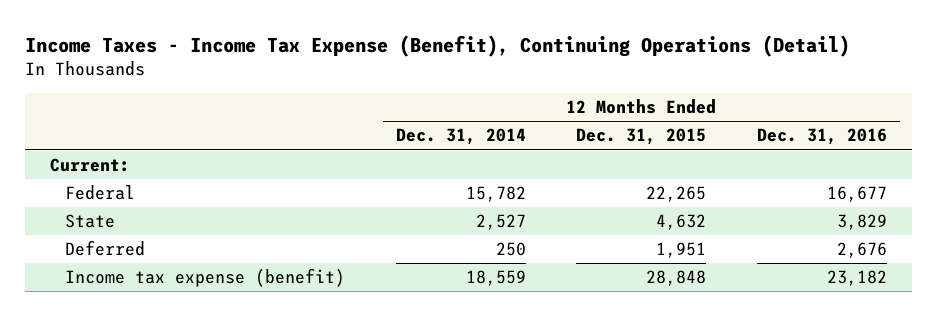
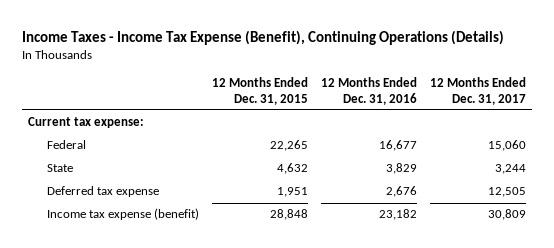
[24,34,850,57] Income Taxes - Income Tax Expense (Benefit), Continuing Operations (Detail) -> [21,29,504,45] Income Taxes - Income Tax Expense (Benefit), Continuing Operations (Details)
[395,128,526,146] Dec. 31, 2014 -> none
none -> [429,76,526,105] 12 Months Ended Dec. 31, 2017
[49,158,130,173] Current: -> [28,117,145,129] Current tax expense:
[65,240,146,257] Deferred -> [46,186,159,198] Deferred tax expense

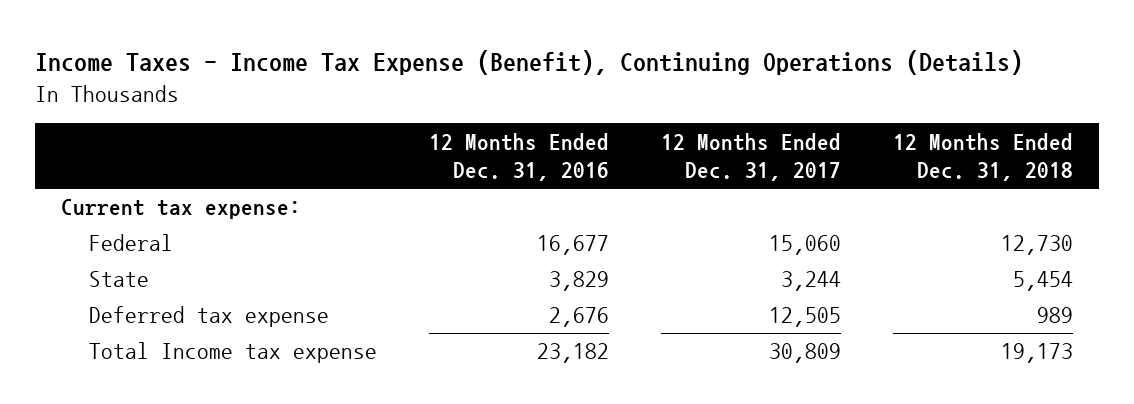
[211,76,308,105] 12 Months Ended Dec. 31, 2015 -> none
none -> [893,132,1074,182] 12 Months Ended Dec. 31, 2018
[46,208,199,221] Income tax expense (benefit) -> [89,342,378,364] Total Income tax expense

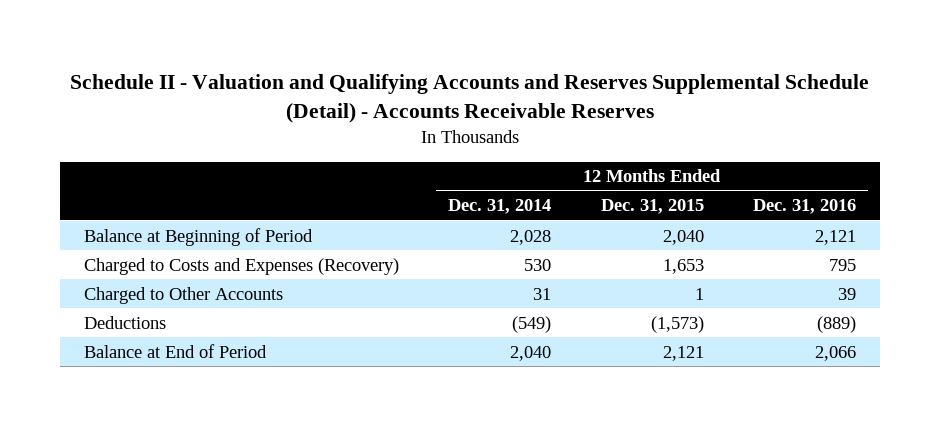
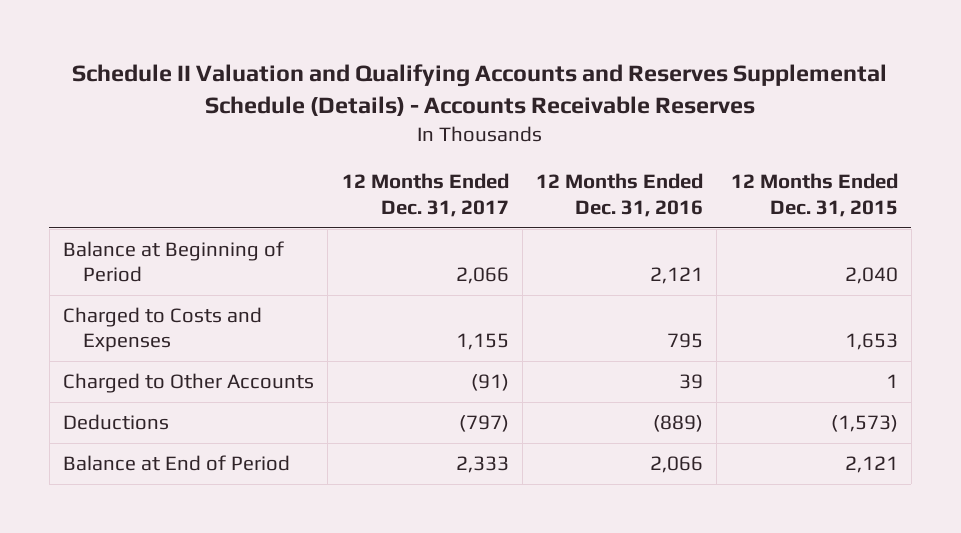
[70,73,870,123] Schedule II - Valuation and Qualifying Accounts and Reserves Supplemental Schedule (Detail) - Accounts Receivable Reserves -> [72,64,888,117] Schedule II Valuation and Qualifying Accounts and Reserves Supplemental Schedule (Details) - Accounts Receivable Reserves
[448,199,552,215] Dec. 31, 2014 -> none
none -> [341,173,509,217] 12 Months Ended Dec. 31, 2017
[84,257,400,275] Charged to Costs and Expenses (Recovery) -> [63,307,263,353] Charged to Costs and Expenses

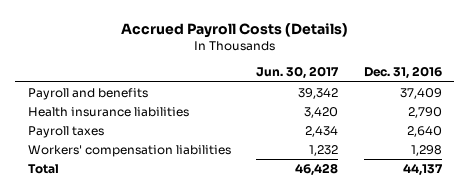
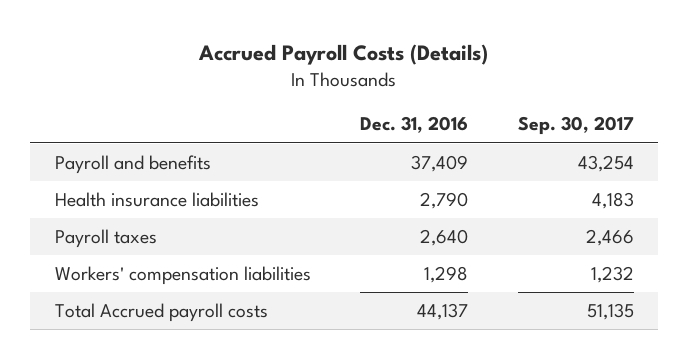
[256,66,340,80] Jun. 30, 2017 -> none
none -> [517,116,634,136] Sep. 30, 2017
[28,164,60,175] Total -> [54,302,268,322] Total Accrued payroll costs

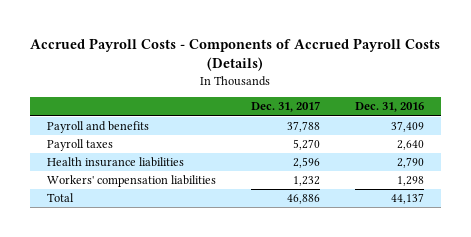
[198,44,489,66] Accrued Payroll Costs (Details) -> [30,37,441,72] Accrued Payroll Costs - Components of Accrued Payroll Costs (Details)
[517,116,634,136] Sep. 30, 2017 -> none
none -> [250,101,320,113] Dec. 31, 2017
[54,191,259,207] Health insurance liabilities -> [47,157,185,168] Health insurance liabilities
[54,302,268,322] Total Accrued payroll costs -> [47,193,75,203] Total

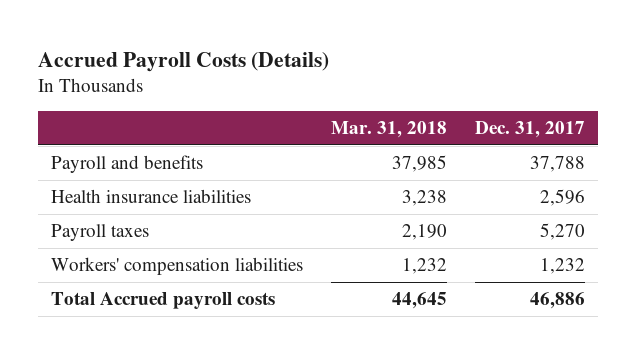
[30,37,441,72] Accrued Payroll Costs - Components of Accrued Payroll Costs (Details) -> [37,51,329,72] Accrued Payroll Costs (Details)
[354,102,424,113] Dec. 31, 2016 -> none
none -> [330,121,447,139] Mar. 31, 2018
[47,139,114,152] Payroll taxes -> [51,224,150,242] Payroll taxes
[47,193,75,203] Total -> [51,292,276,310] Total Accrued payroll costs

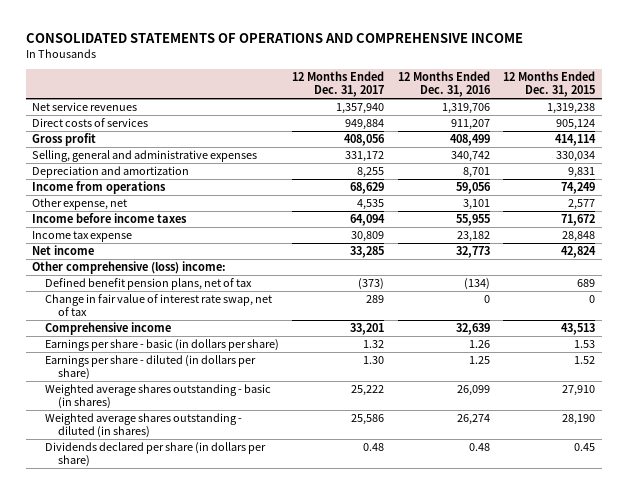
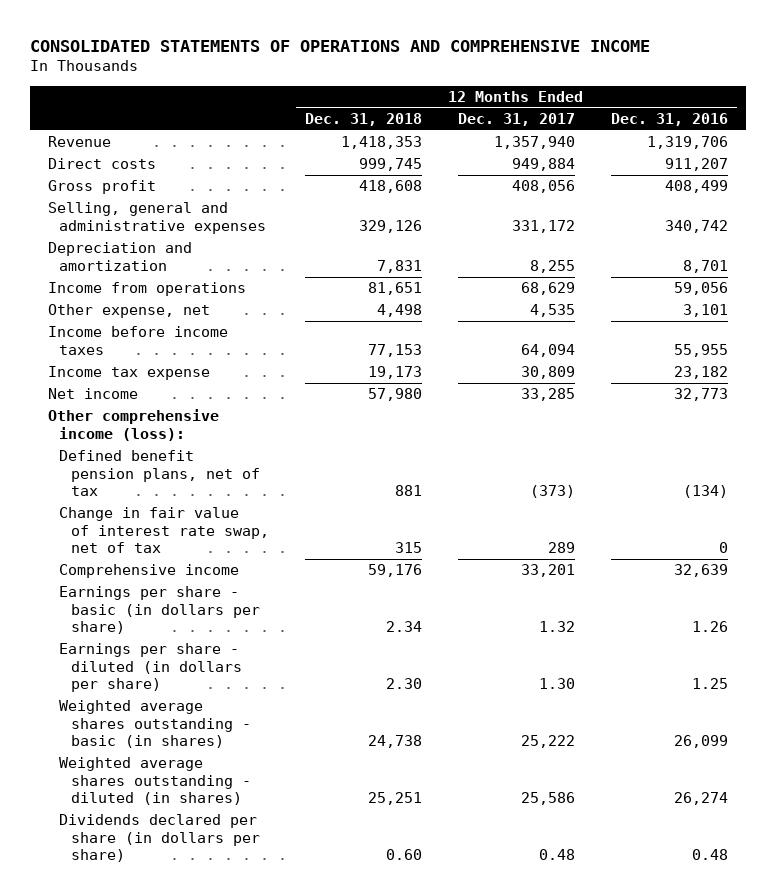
[502,71,595,98] 12 Months Ended Dec. 31, 2015 -> none
none -> [304,113,422,127] Dec. 31, 2018
[32,102,138,112] Net service revenues -> [47,136,111,148] Revenue
[32,118,149,128] Direct costs of services -> [47,158,156,170] Direct costs
[32,261,227,275] Other comprehensive (loss) income: -> [47,409,219,441] Other comprehensive income (loss):

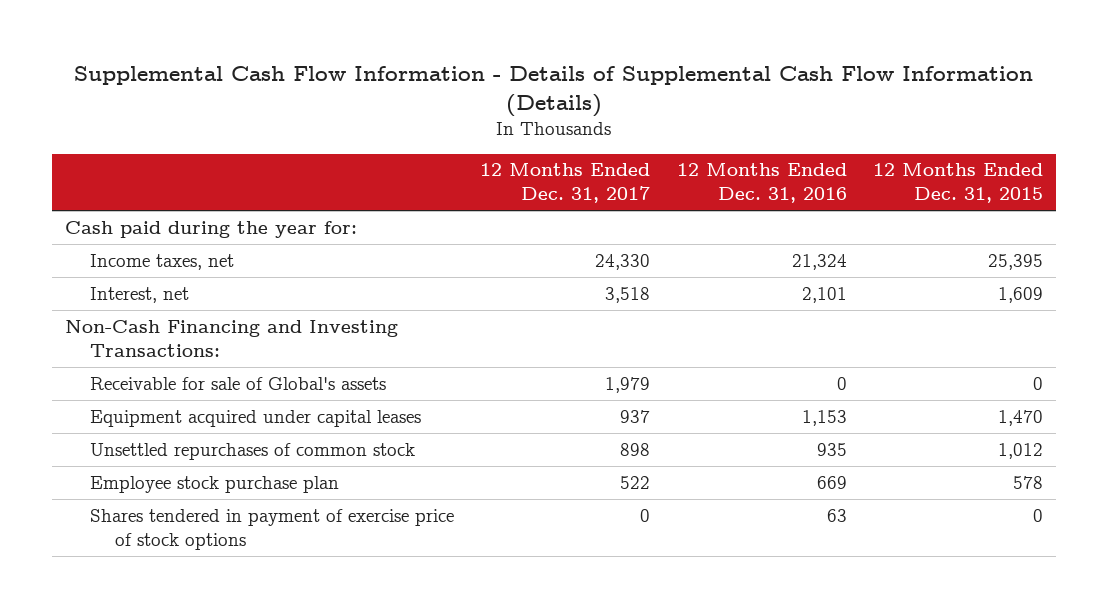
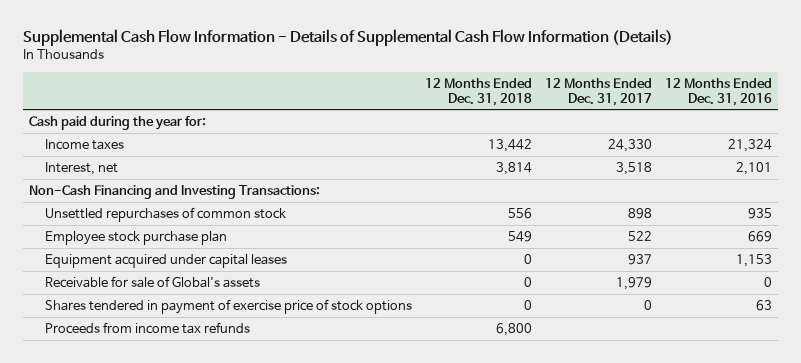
[872,163,1043,204] 12 Months Ended Dec. 31, 2015 -> none
none -> [425,77,533,106] 12 Months Ended Dec. 31, 2018
[89,253,234,270] Income taxes, net -> [45,138,125,150] Income taxes
[89,409,421,427] Equipment acquired under capital leases -> [45,253,288,268] Equipment acquired under capital leases
[89,376,386,390] Receivable for sale of Global's assets -> [45,275,261,288] Receivable for sale of Global's assets
none -> [45,321,251,334] Proceeds from income tax refunds

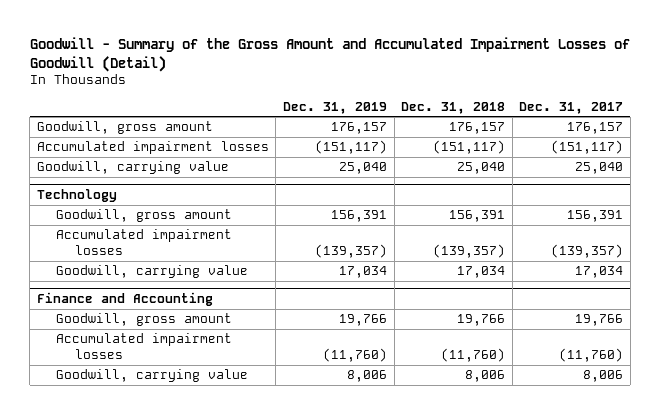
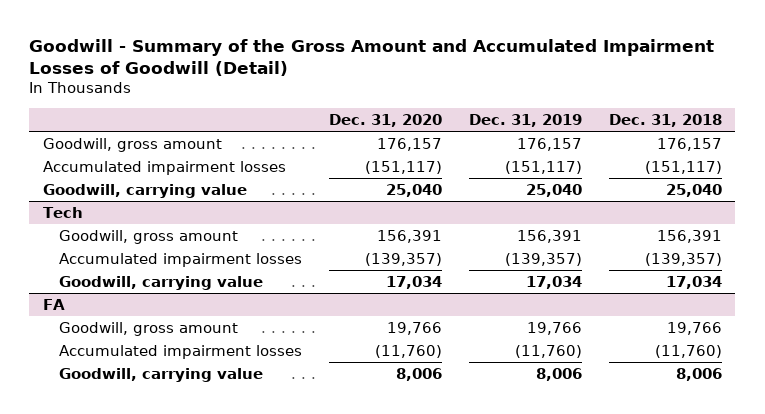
[519,101,624,114] Dec. 31, 2017 -> none
none -> [329,113,443,127] Dec. 31, 2020
[36,189,117,203] Technology -> [42,206,83,218] Tech
[36,292,213,307] Finance and Accounting -> [42,298,65,310] FA

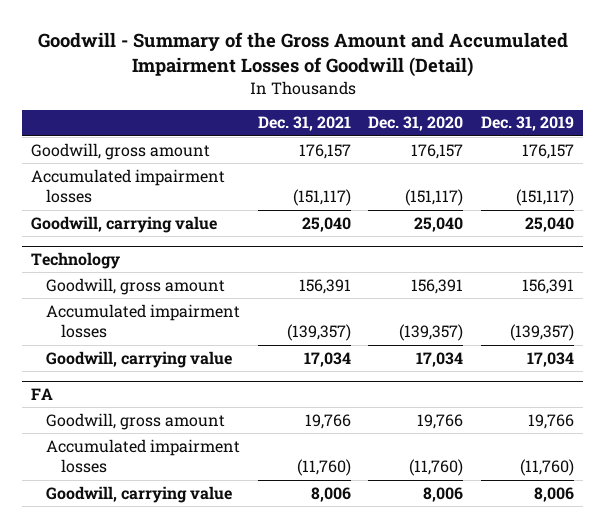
[608,113,722,127] Dec. 31, 2018 -> none
none -> [257,116,351,132] Dec. 31, 2021
[42,206,83,218] Tech -> [31,252,121,270] Technology

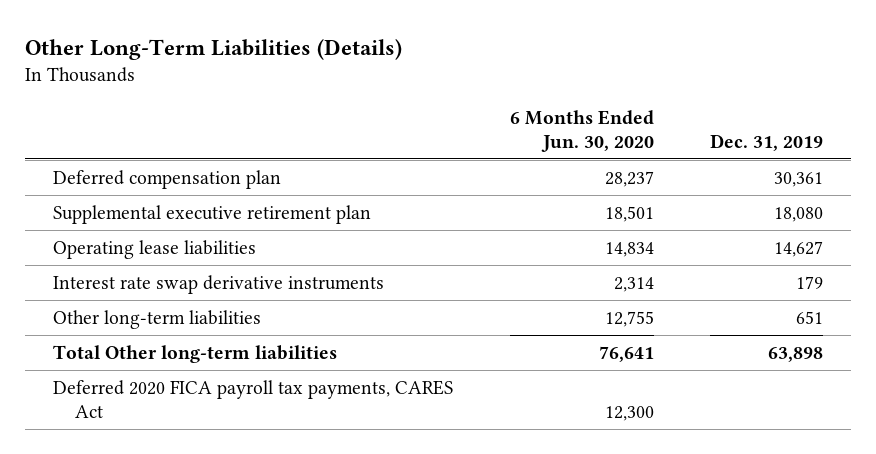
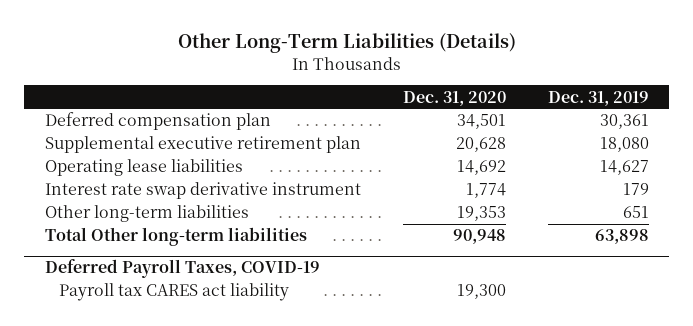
[509,109,654,152] 6 Months Ended Jun. 30, 2020 -> none
none -> [402,90,506,106] Dec. 31, 2020
[53,274,385,294] Interest rate swap derivative instruments -> [44,182,361,200] Interest rate swap derivative instrument
[53,379,454,418] Deferred 2020 FICA payroll tax payments, CARES Act -> none
none -> [44,259,320,279] Deferred Payroll Taxes, COVID-19
none -> [59,283,290,302] Payroll tax CARES act liability

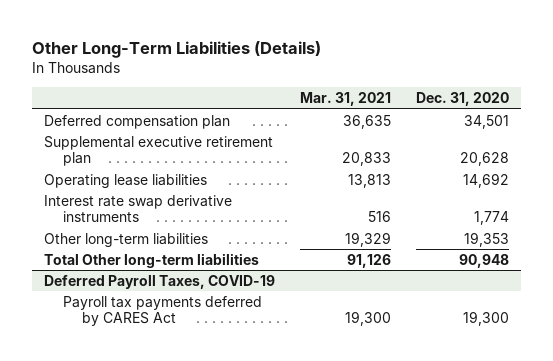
[547,90,649,106] Dec. 31, 2019 -> none
none -> [300,92,392,107] Mar. 31, 2021
[44,182,361,200] Interest rate swap derivative instrument -> [44,194,233,223] Interest rate swap derivative instruments
[59,283,290,302] Payroll tax CARES act liability -> [63,295,263,327] Payroll tax payments deferred by CARES Act

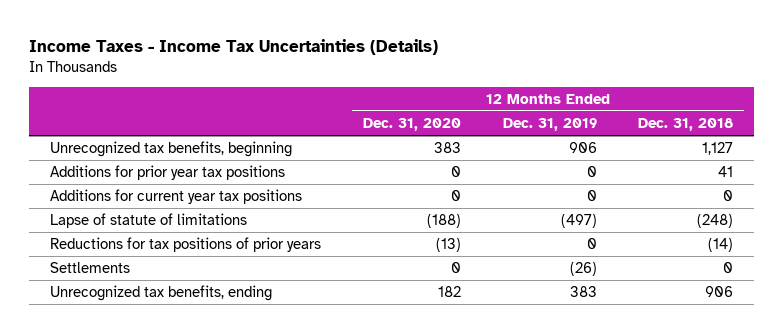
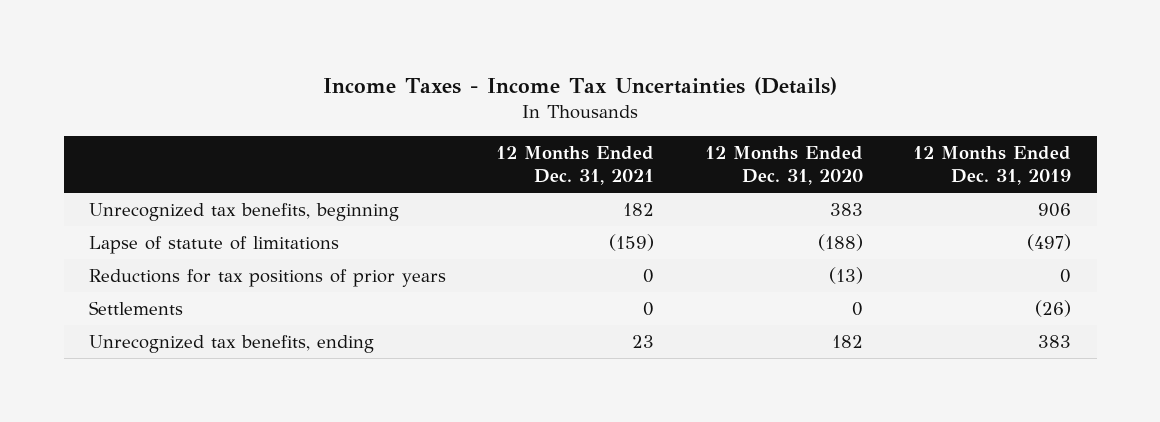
[638,117,734,131] Dec. 31, 2018 -> none
none -> [496,146,655,186] 12 Months Ended Dec. 31, 2021
[49,165,285,181] Additions for prior year tax positions -> none
[49,189,302,205] Additions for current year tax positions -> none

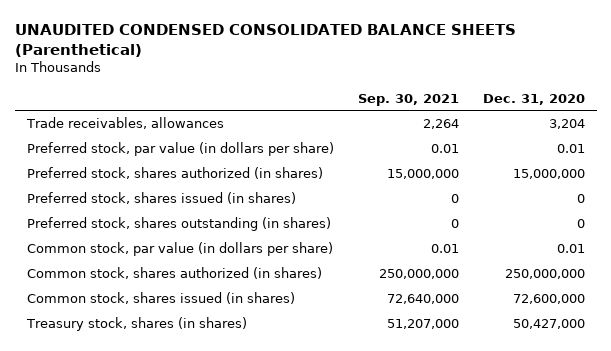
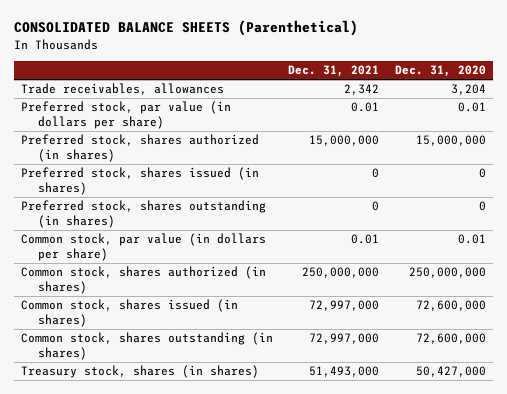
[14,23,516,57] UNAUDITED CONDENSED CONSOLIDATED BALANCE SHEETS (Parenthetical) -> [13,20,358,37] CONSOLIDATED BALANCE SHEETS (Parenthetical)
[357,93,459,106] Sep. 30, 2021 -> none
none -> [288,65,380,78] Dec. 31, 2021
none -> [21,332,274,360] Common stock, shares outstanding (in shares)

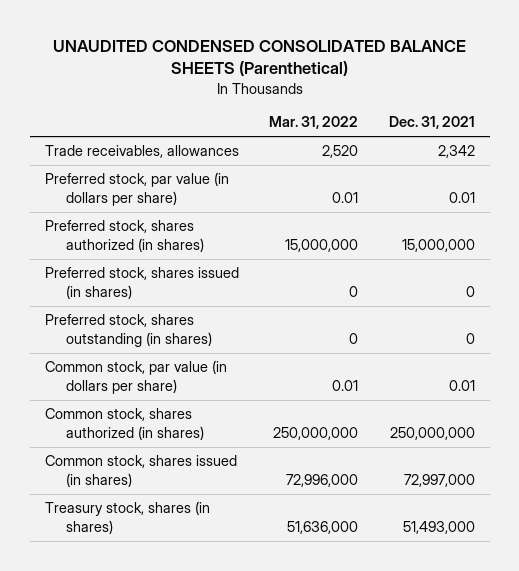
[13,20,358,37] CONSOLIDATED BALANCE SHEETS (Parenthetical) -> [52,39,466,77] UNAUDITED CONDENSED CONSOLIDATED BALANCE SHEETS (Parenthetical)
[394,65,486,78] Dec. 31, 2020 -> none
none -> [269,116,359,130] Mar. 31, 2022
[21,332,274,360] Common stock, shares outstanding (in shares) -> none

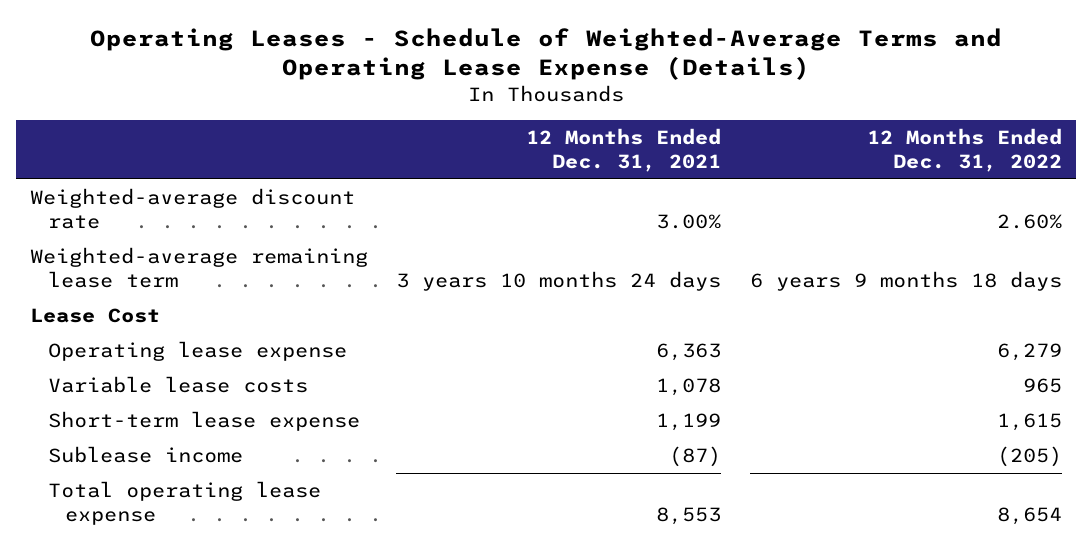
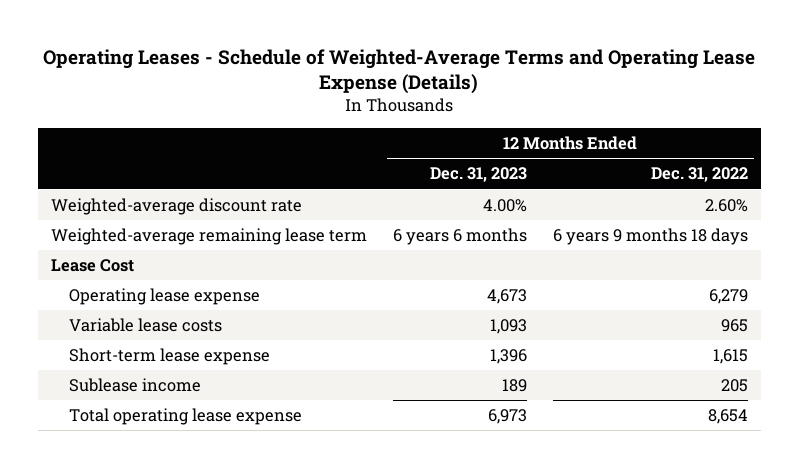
[526,128,722,172] 12 Months Ended Dec. 31, 2021 -> none
none -> [429,167,527,183] Dec. 31, 2023
[996,446,1062,468] (205) -> [720,379,748,393] 205

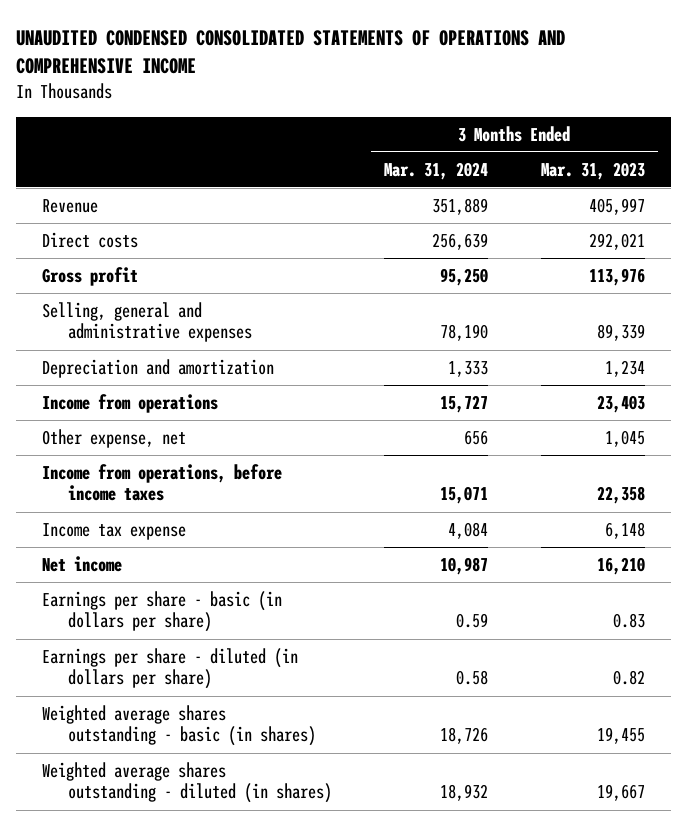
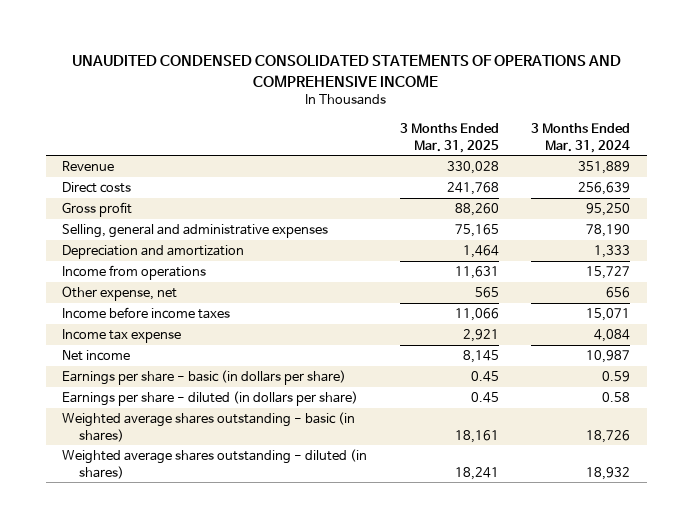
[540,161,645,180] Mar. 31, 2023 -> none
none -> [399,122,499,153] 3 Months Ended Mar. 31, 2025
[42,464,283,502] Income from operations, before income taxes -> [62,307,231,320] Income before income taxes

